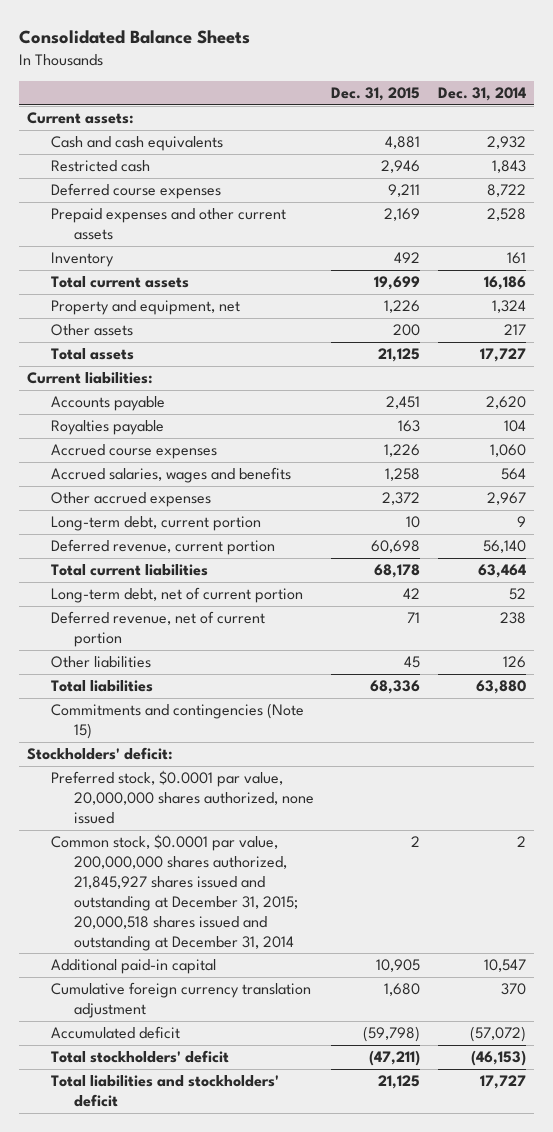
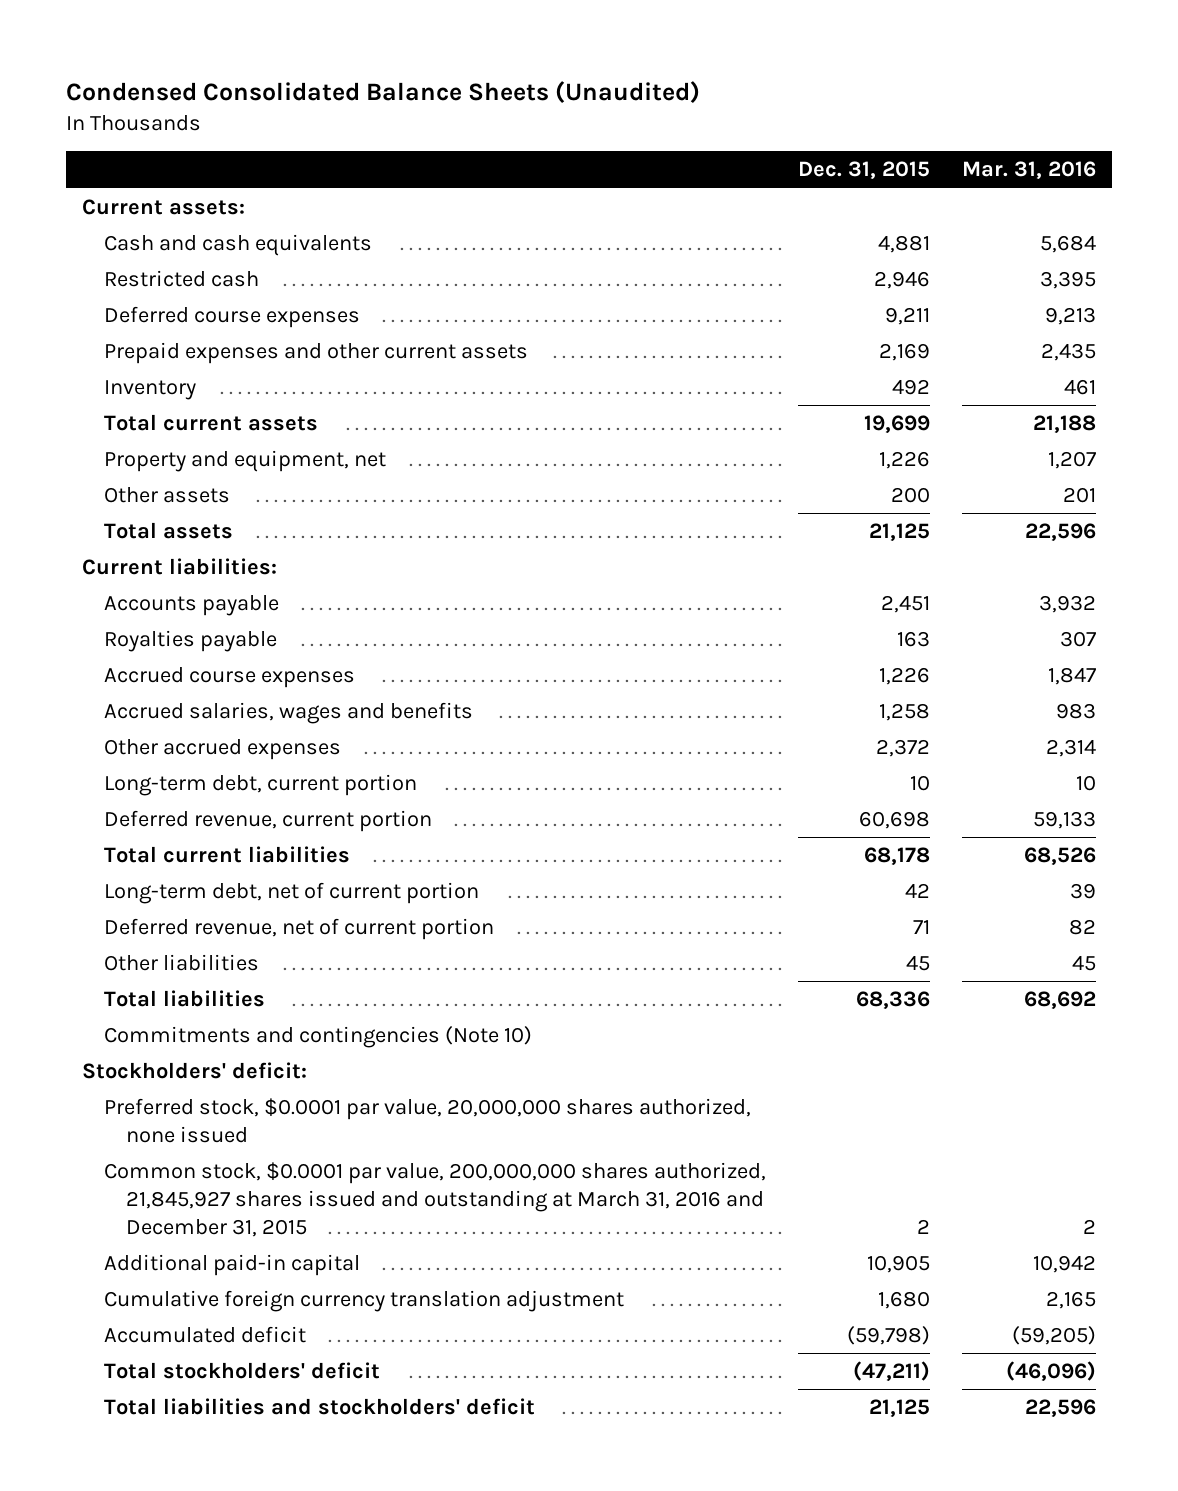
[18,30,250,45] Consolidated Balance Sheets -> [66,81,701,104] Condensed Consolidated Balance Sheets (Unaudited)
[437,87,526,102] Dec. 31, 2014 -> none
none -> [961,161,1096,180] Mar. 31, 2016
[50,703,304,740] Commitments and contingencies (Note 15) -> [103,1025,532,1048] Commitments and contingencies (Note 10)
[50,834,299,951] Common stock, $0.0001 par value, 200,000,000 shares authorized, 21,845,927 shares issued and outstanding at December 31, 2015; 20,000,518 shares issued and outstanding at December 31, 2014 -> [103,1161,766,1237] Common stock, $0.0001 par value, 200,000,000 shares authorized, 21,845,927 shares issued and outstanding at March 31, 2016 and December 31, 2015

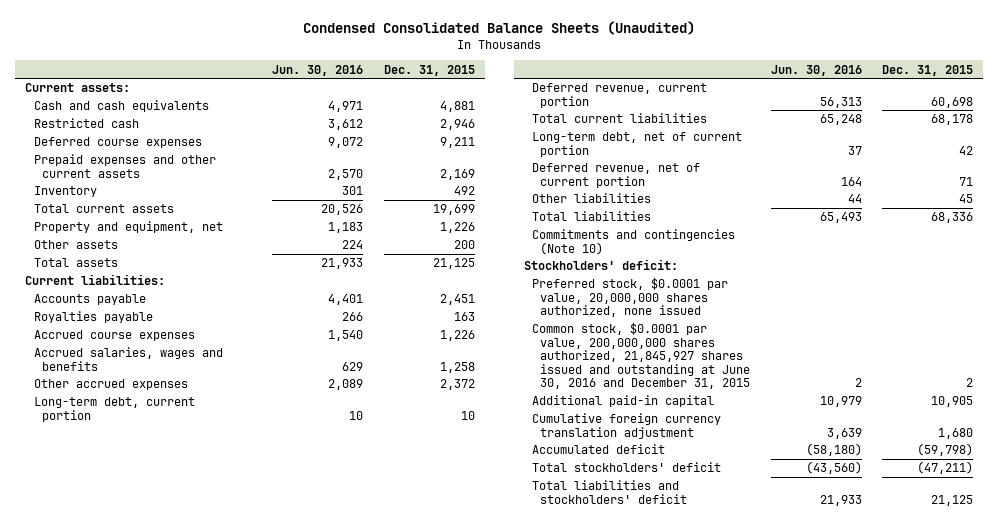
[961,161,1096,180] Mar. 31, 2016 -> none
none -> [272,64,364,76] Jun. 30, 2016
[103,1161,766,1237] Common stock, $0.0001 par value, 200,000,000 shares authorized, 21,845,927 shares issued and outstanding at March 31, 2016 and December 31, 2015 -> [532,322,751,390] Common stock, $0.0001 par value, 200,000,000 shares authorized, 21,845,927 shares issued and outstanding at June 30, 2016 and December 31, 2015

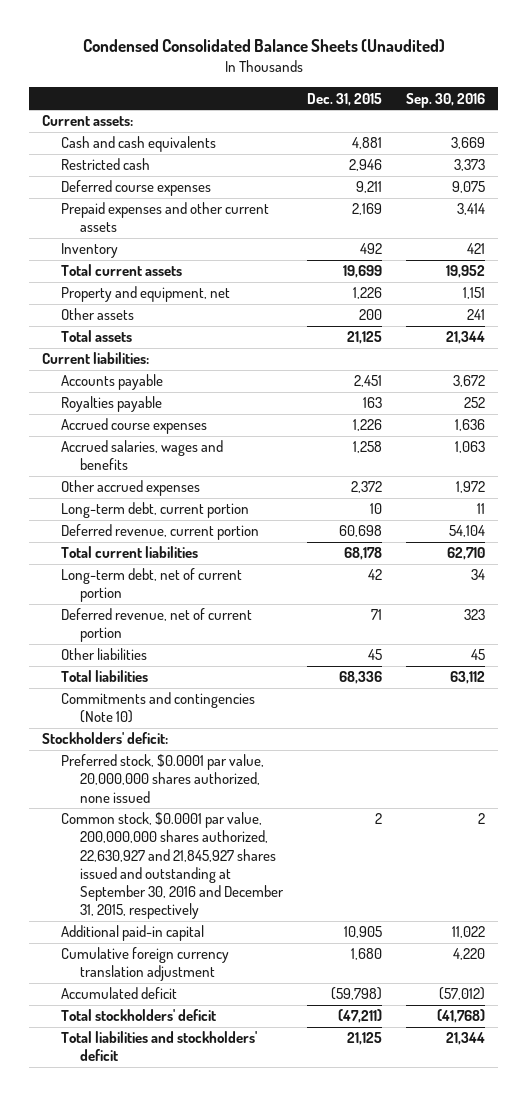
[272,64,364,76] Jun. 30, 2016 -> none
none -> [406,92,486,108] Sep. 30, 2016
[532,322,751,390] Common stock, $0.0001 par value, 200,000,000 shares authorized, 21,845,927 shares issued and outstanding at June 30, 2016 and December 31, 2015 -> [60,812,284,919] Common stock, $0.0001 par value, 200,000,000 shares authorized, 22,630,927 and 21,845,927 shares issued and outstanding at September 30, 2016 and December 31, 2015, respectively

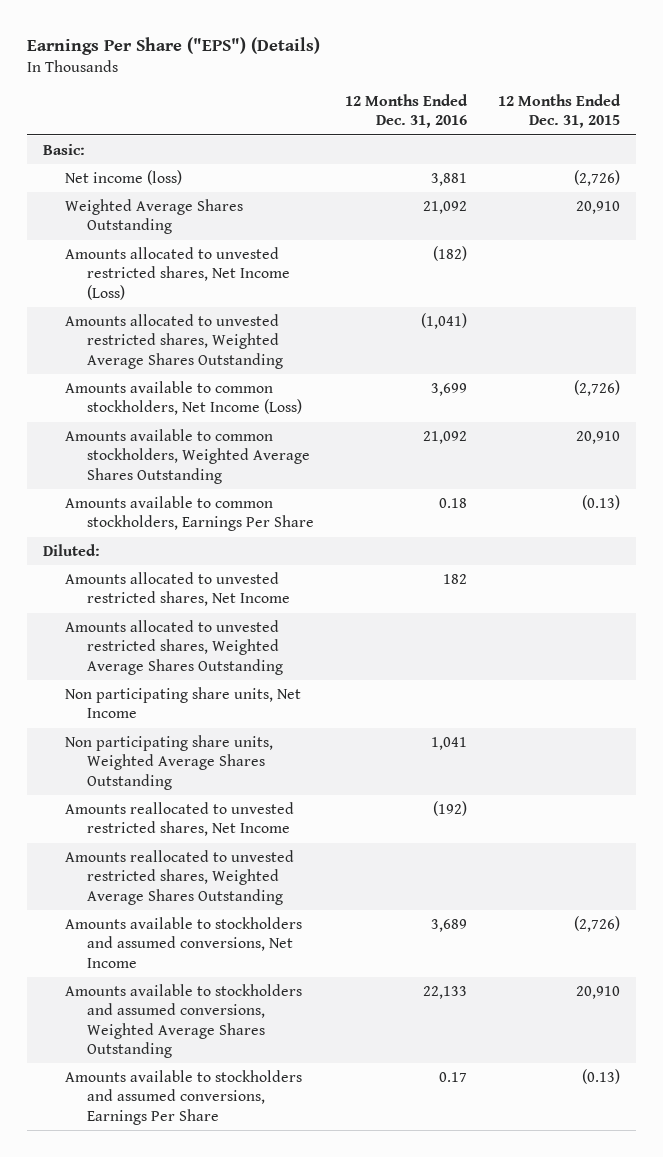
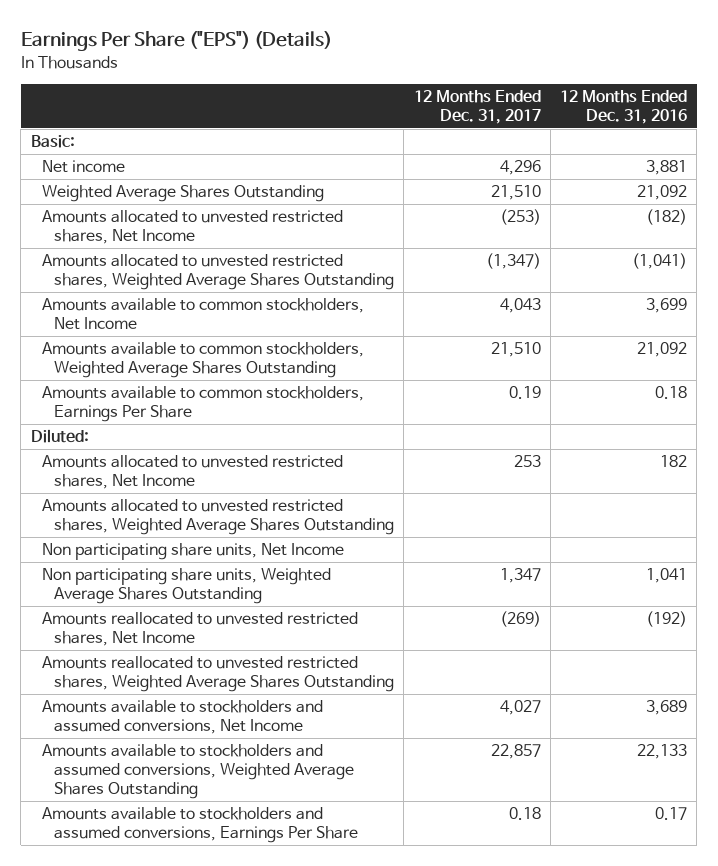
[498,93,622,129] 12 Months Ended Dec. 31, 2015 -> none
none -> [413,90,541,124] 12 Months Ended Dec. 31, 2017
[64,169,182,185] Net income (loss) -> [42,160,126,174] Net income
[64,246,291,300] Amounts allocated to unvested restricted shares, Net Income (Loss) -> [42,210,344,245] Amounts allocated to unvested restricted shares, Net Income
[64,380,303,416] Amounts available to common stockholders, Net Income (Loss) -> [42,298,365,331] Amounts available to common stockholders, Net Income

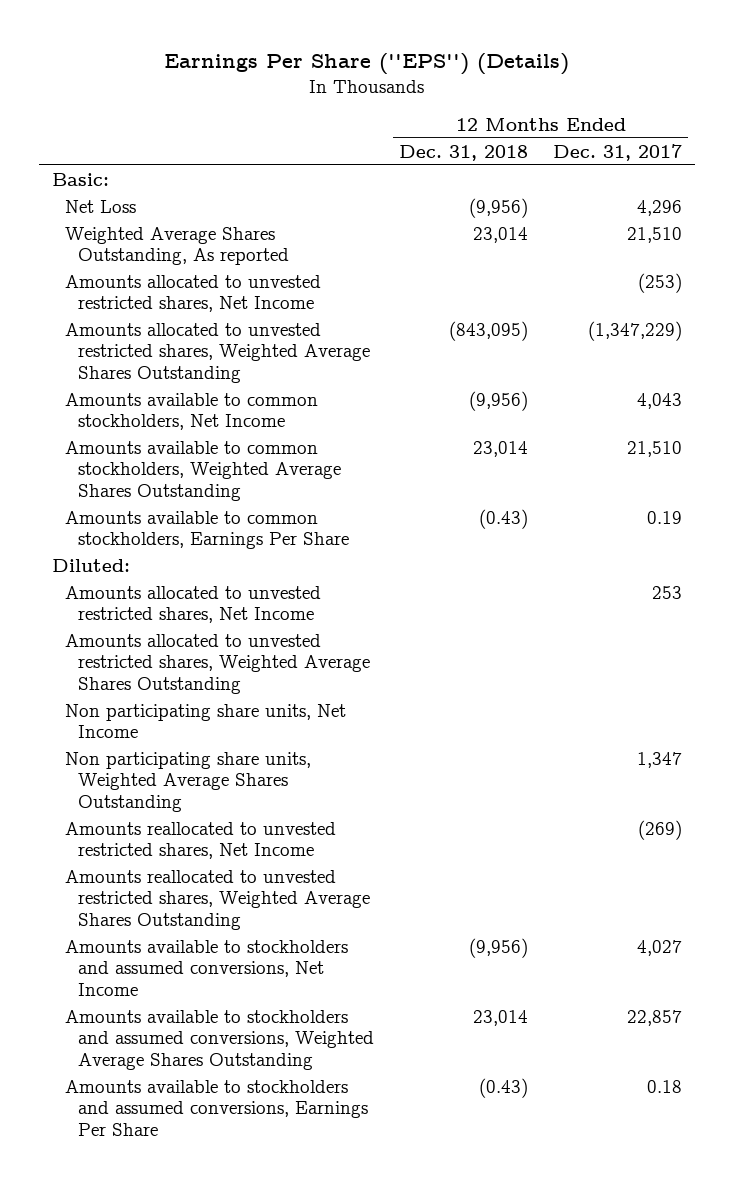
[20,31,332,52] Earnings Per Share ("EPS") (Details) -> [164,52,570,75] Earnings Per Share (''EPS'') (Details)
[560,90,688,124] 12 Months Ended Dec. 31, 2016 -> none
none -> [399,144,529,161] Dec. 31, 2018
[42,160,126,174] Net income -> [65,199,137,213] Net Loss
[42,185,325,203] Weighted Average Shares Outstanding -> [65,226,290,266] Weighted Average Shares Outstanding, As reported
[485,253,541,270] (1,347) -> [588,320,683,341] (1,347,229)

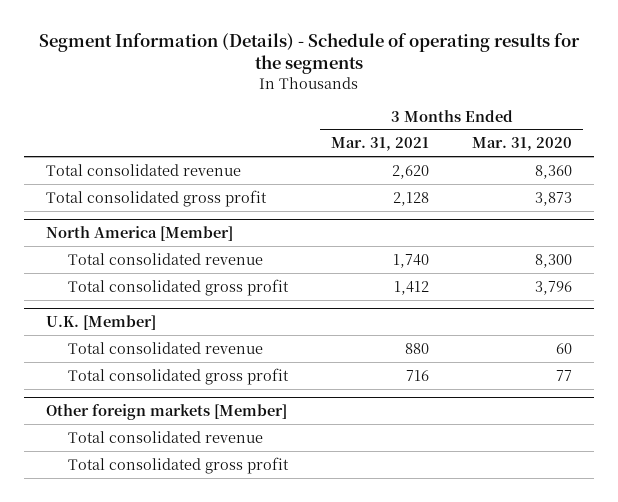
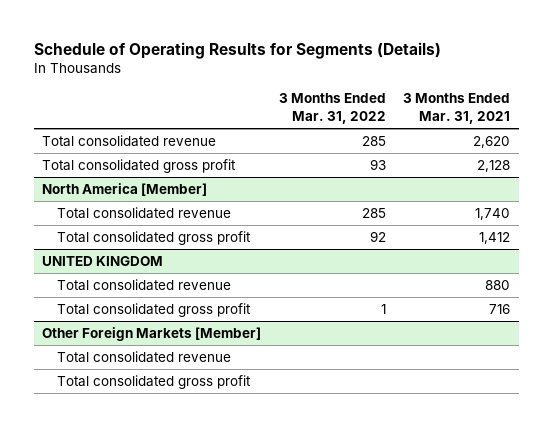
[38,32,580,75] Segment Information (Details) - Schedule of operating results for the segments -> [33,41,441,59] Schedule of Operating Results for Segments (Details)
[472,137,573,152] Mar. 31, 2020 -> none
none -> [278,93,386,124] 3 Months Ended Mar. 31, 2022
[45,315,156,331] U.K. [Member] -> [42,255,164,266] UNITED KINGDOM
[45,404,287,421] Other foreign markets [Member] -> [42,326,262,341] Other Foreign Markets [Member]

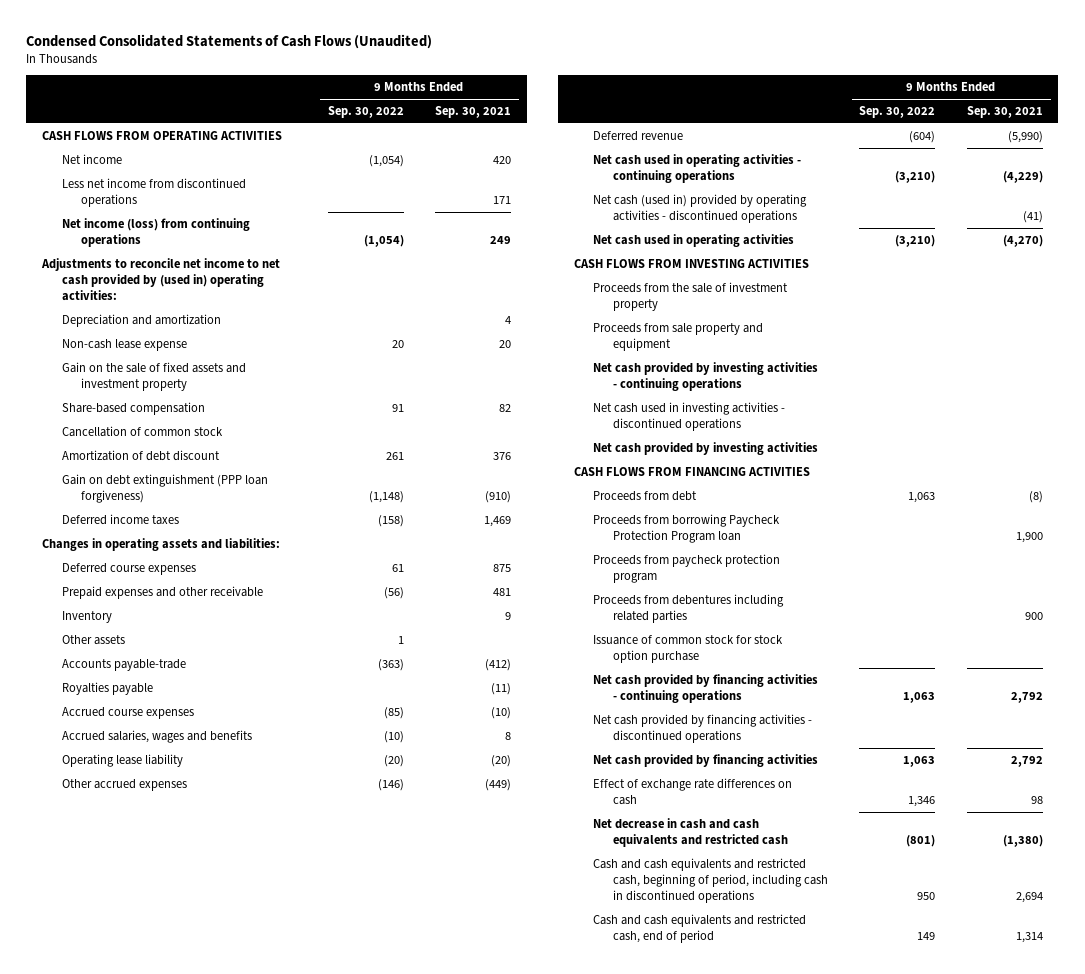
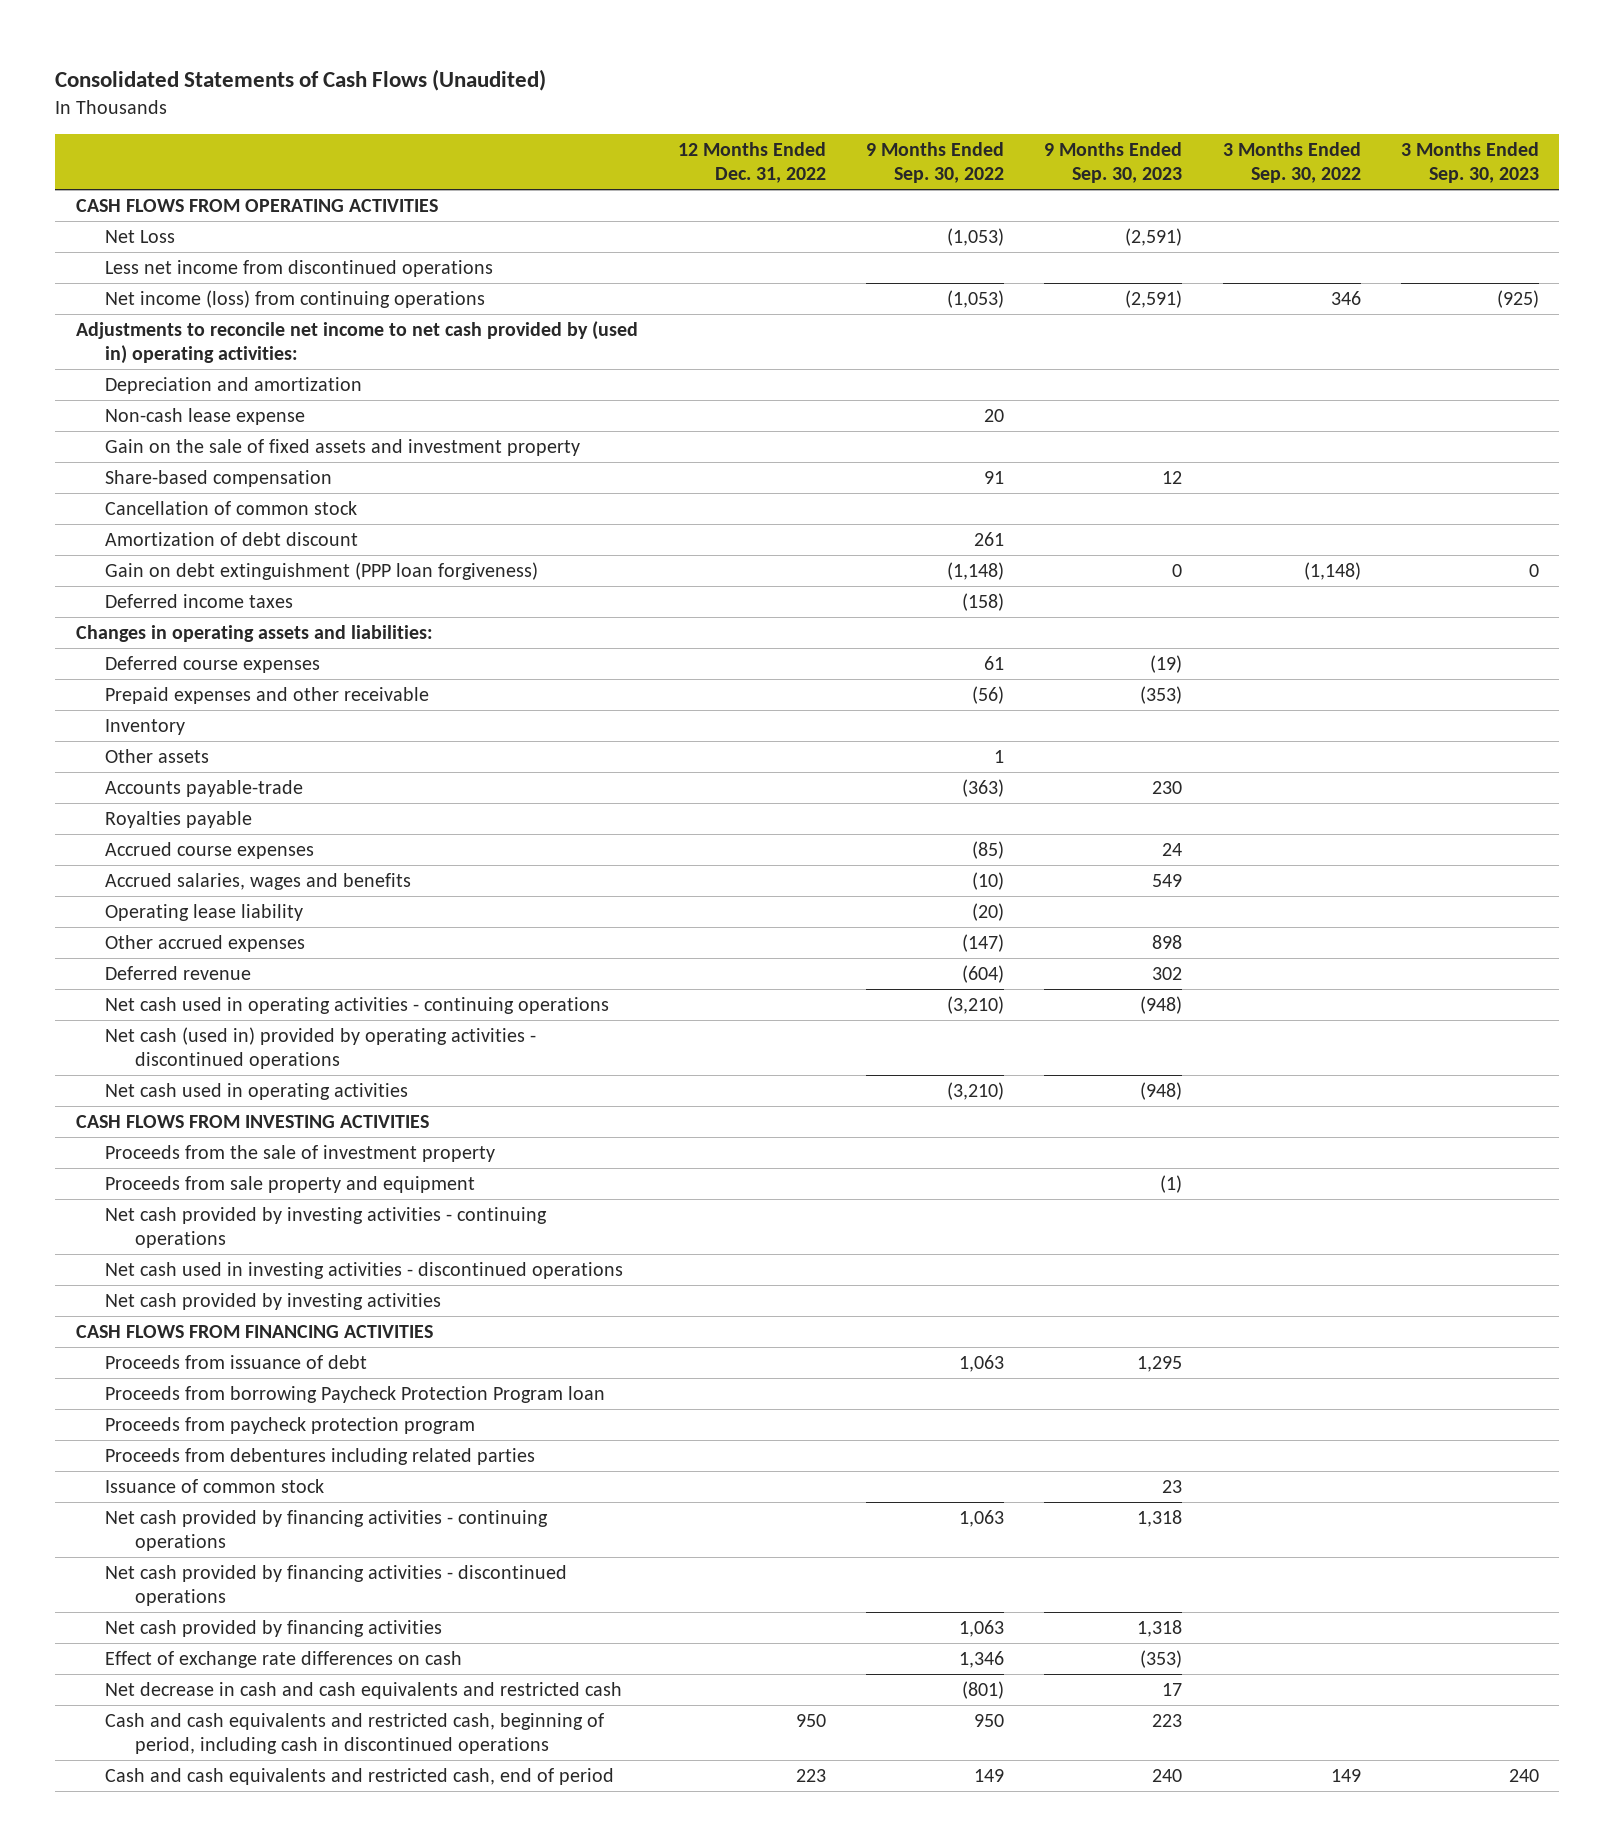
[26,33,433,49] Condensed Consolidated Statements of Cash Flows (Unaudited) -> [55,68,547,91] Consolidated Statements of Cash Flows (Unaudited)
[435,106,512,119] Sep. 30, 2021 -> none
none -> [677,141,826,184] 12 Months Ended Dec. 31, 2022
none -> [1044,141,1183,184] 9 Months Ended Sep. 30, 2023
none -> [1222,141,1361,184] 3 Months Ended Sep. 30, 2022
none -> [1401,141,1540,184] 3 Months Ended Sep. 30, 2023
[61,153,122,164] Net income -> none
none -> [105,229,176,243] Net Loss
[363,235,404,248] (1,054) -> [947,289,1005,308] (1,053)
[377,778,404,791] (146) -> [962,933,1005,952] (147)
[593,490,698,501] Proceeds from debt -> [105,1354,368,1369] Proceeds from issuance of debt
[593,634,784,664] Issuance of common stock for stock option purchase -> [105,1478,325,1493] Issuance of common stock

